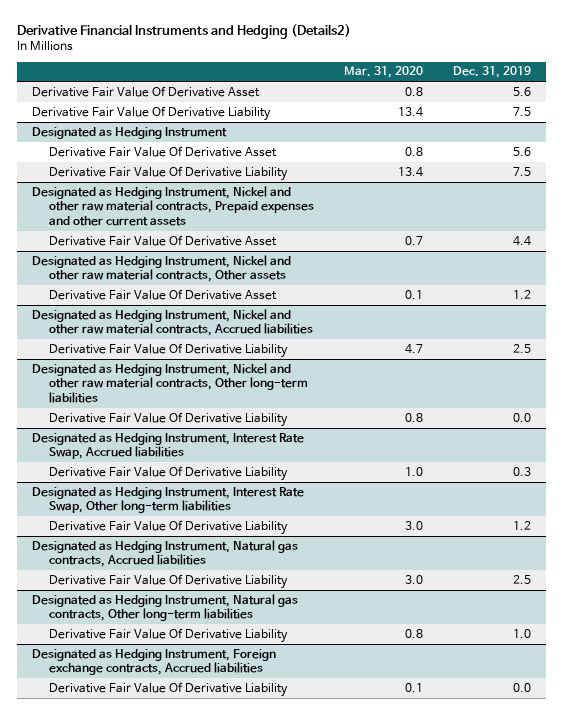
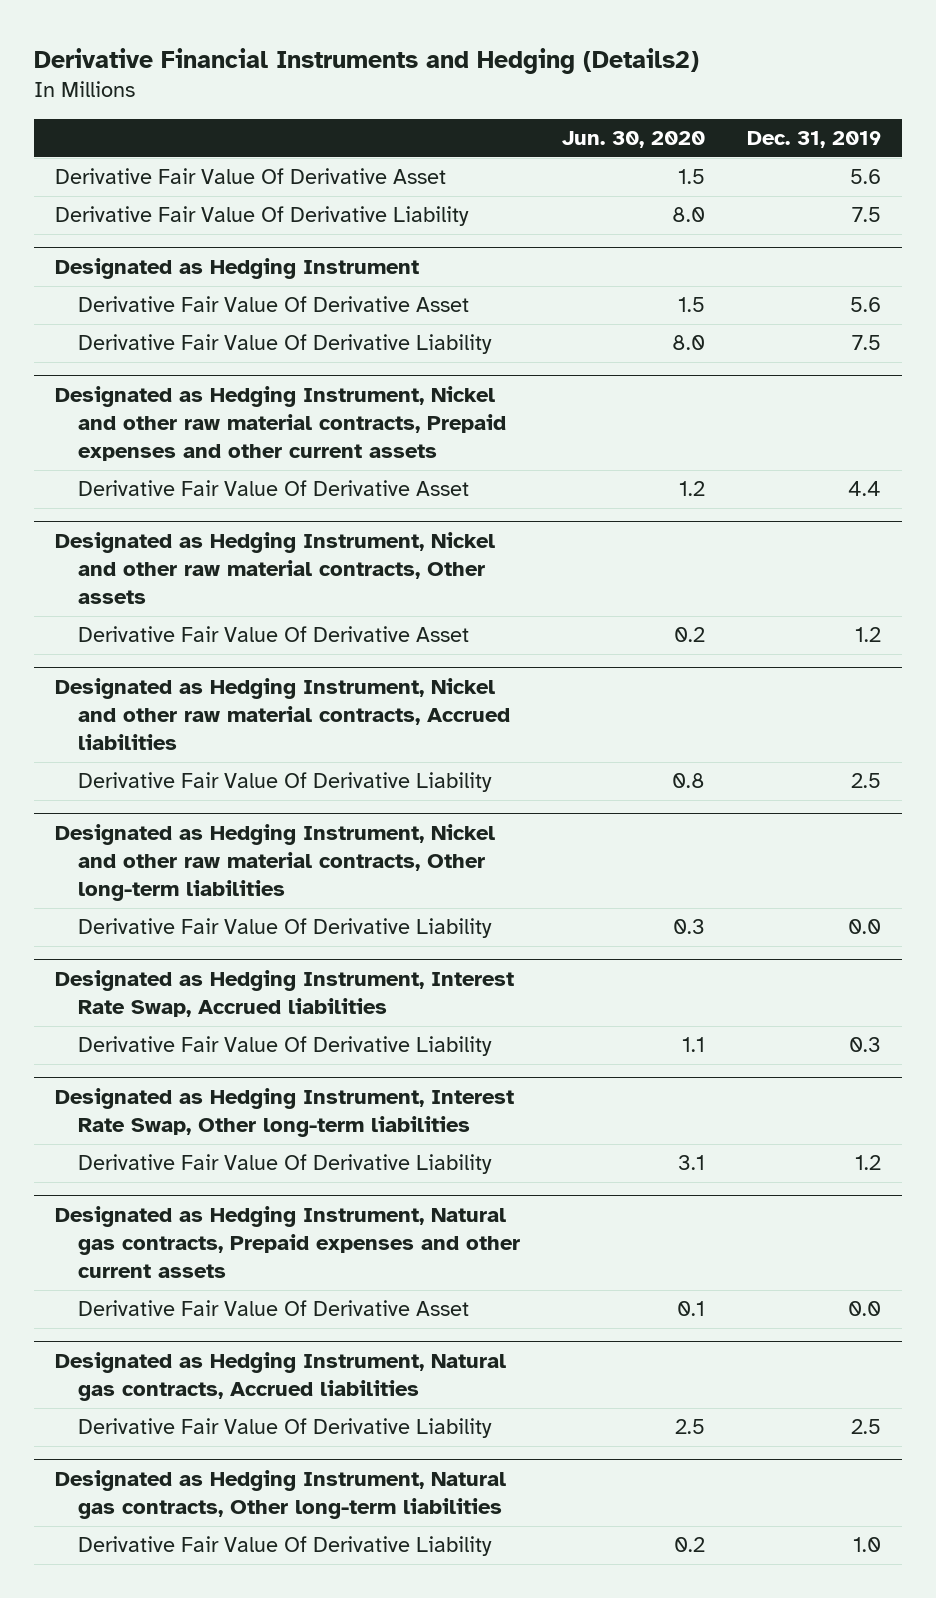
[344,66,424,79] Mar. 31, 2020 -> none
none -> [561,131,705,149] Jun. 30, 2020
none -> [55,1206,520,1279] Designated as Hedging Instrument, Natural gas contracts, Prepaid expenses and other current assets
none -> [77,1300,469,1317] Derivative Fair Value Of Derivative Asset
[32,648,277,676] Designated as Hedging Instrument, Foreign exchange contracts, Accrued liabilities -> none
[49,681,289,697] Derivative Fair Value Of Derivative Liability -> none

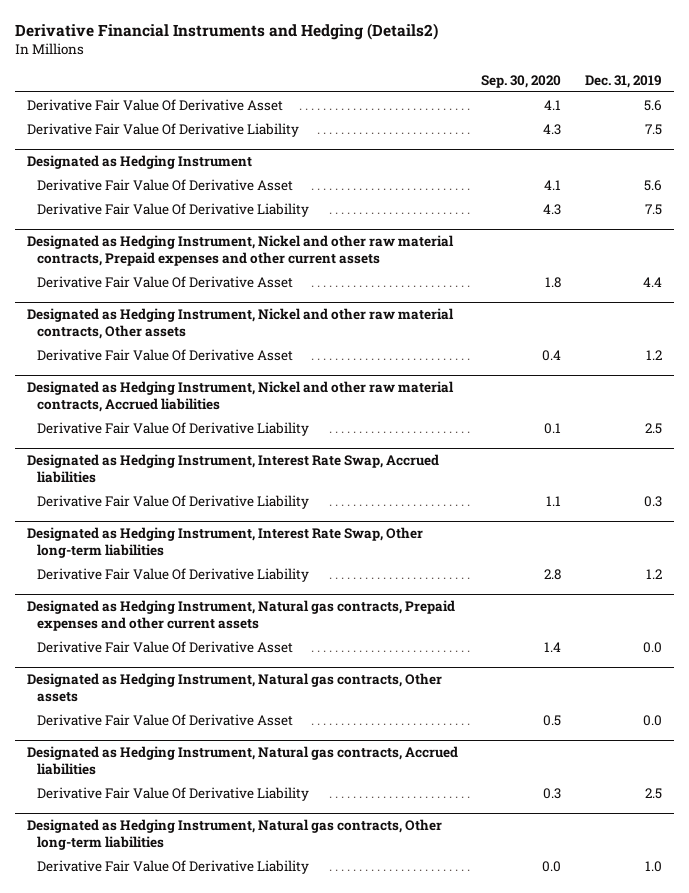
[561,131,705,149] Jun. 30, 2020 -> none
none -> [481,74,562,88] Sep. 30, 2020
[55,824,496,902] Designated as Hedging Instrument, Nickel and other raw material contracts, Other long-term liabilities -> none
[77,918,492,939] Derivative Fair Value Of Derivative Liability -> none
none -> [26,673,442,703] Designated as Hedging Instrument, Natural gas contracts, Other assets
none -> [36,713,293,726] Derivative Fair Value Of Derivative Asset

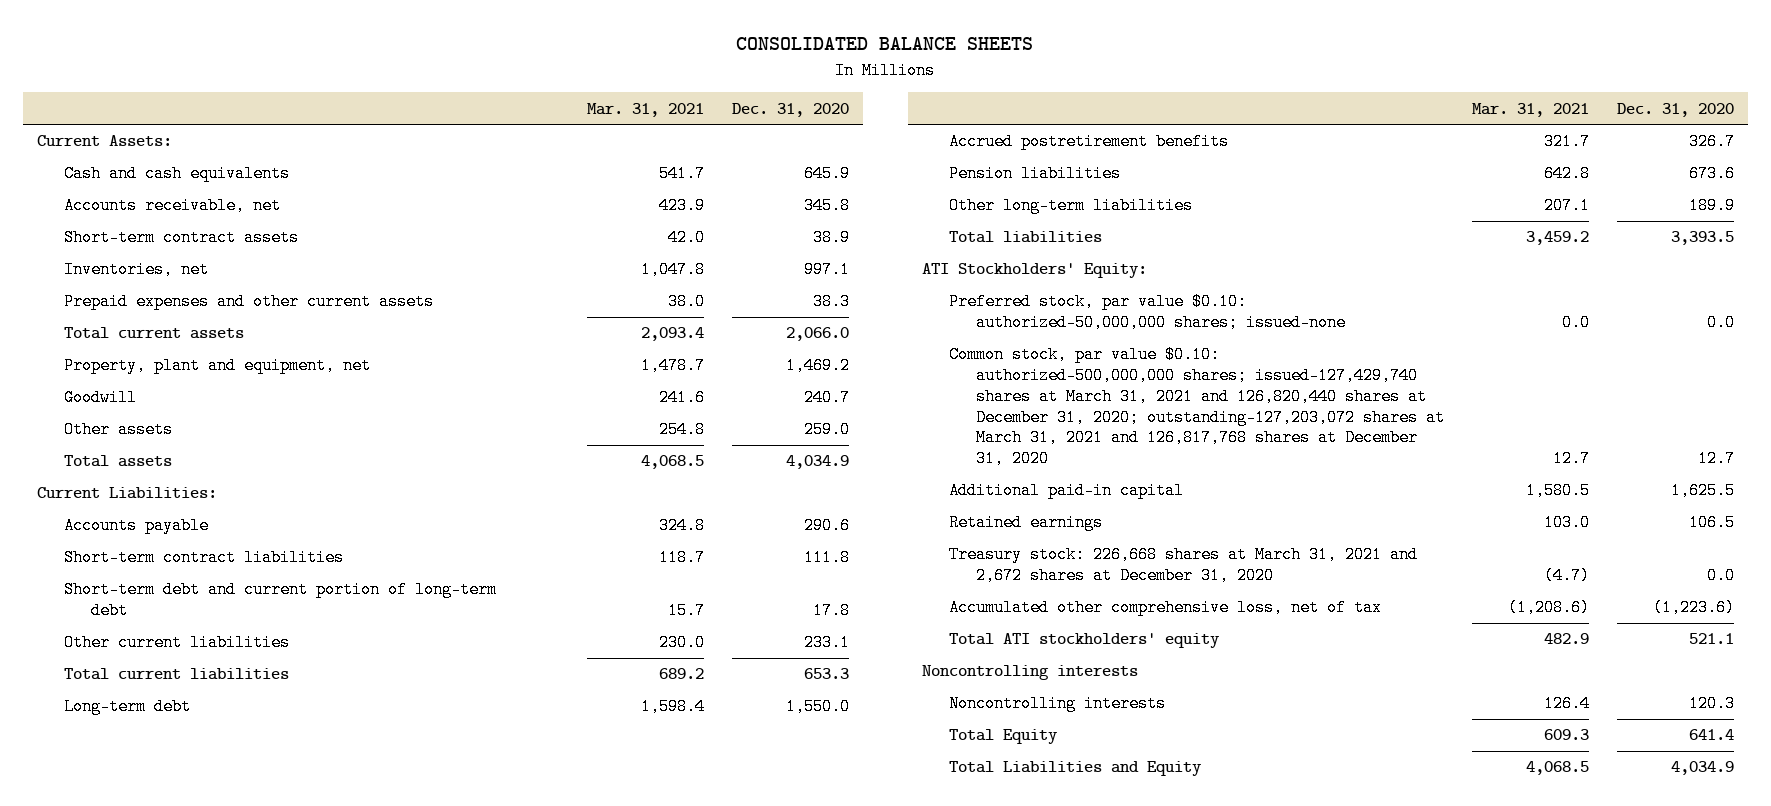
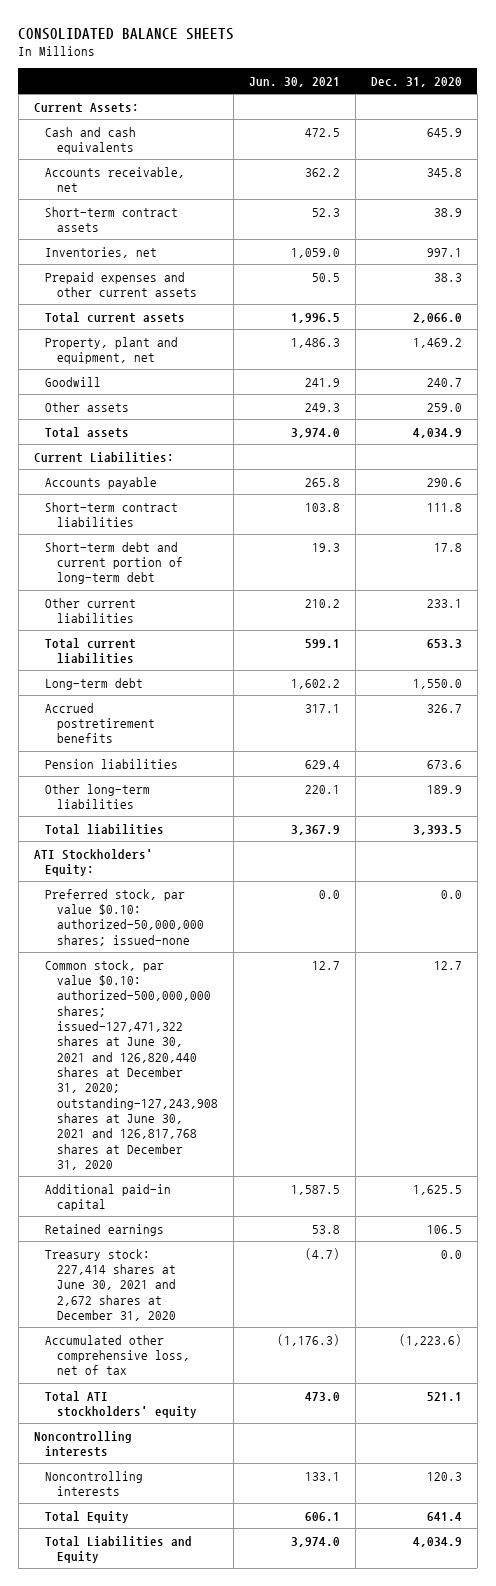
[586,102,704,117] Mar. 31, 2021 -> none
none -> [248,76,340,87] Jun. 30, 2021
[948,346,1445,468] Common stock, par value $0.10: authorized-500,000,000 shares; issued-127,429,740 shares at March 31, 2021 and 126,820,440 shares at December 31, 2020; outstanding-127,203,072 shares at March 31, 2021 and 126,817,768 shares at December 31, 2020 -> [45,959,218,1170] Common stock, par value $0.10: authorized-500,000,000 shares; issued-127,471,322 shares at June 30, 2021 and 126,820,440 shares at December 31, 2020; outstanding-127,243,908 shares at June 30, 2021 and 126,817,768 shares at December 31, 2020
[948,546,1418,585] Treasury stock: 226,668 shares at March 31, 2021 and 2,672 shares at December 31, 2020 -> [45,1248,176,1321] Treasury stock: 227,414 shares at June 30, 2021 and 2,672 shares at December 31, 2020

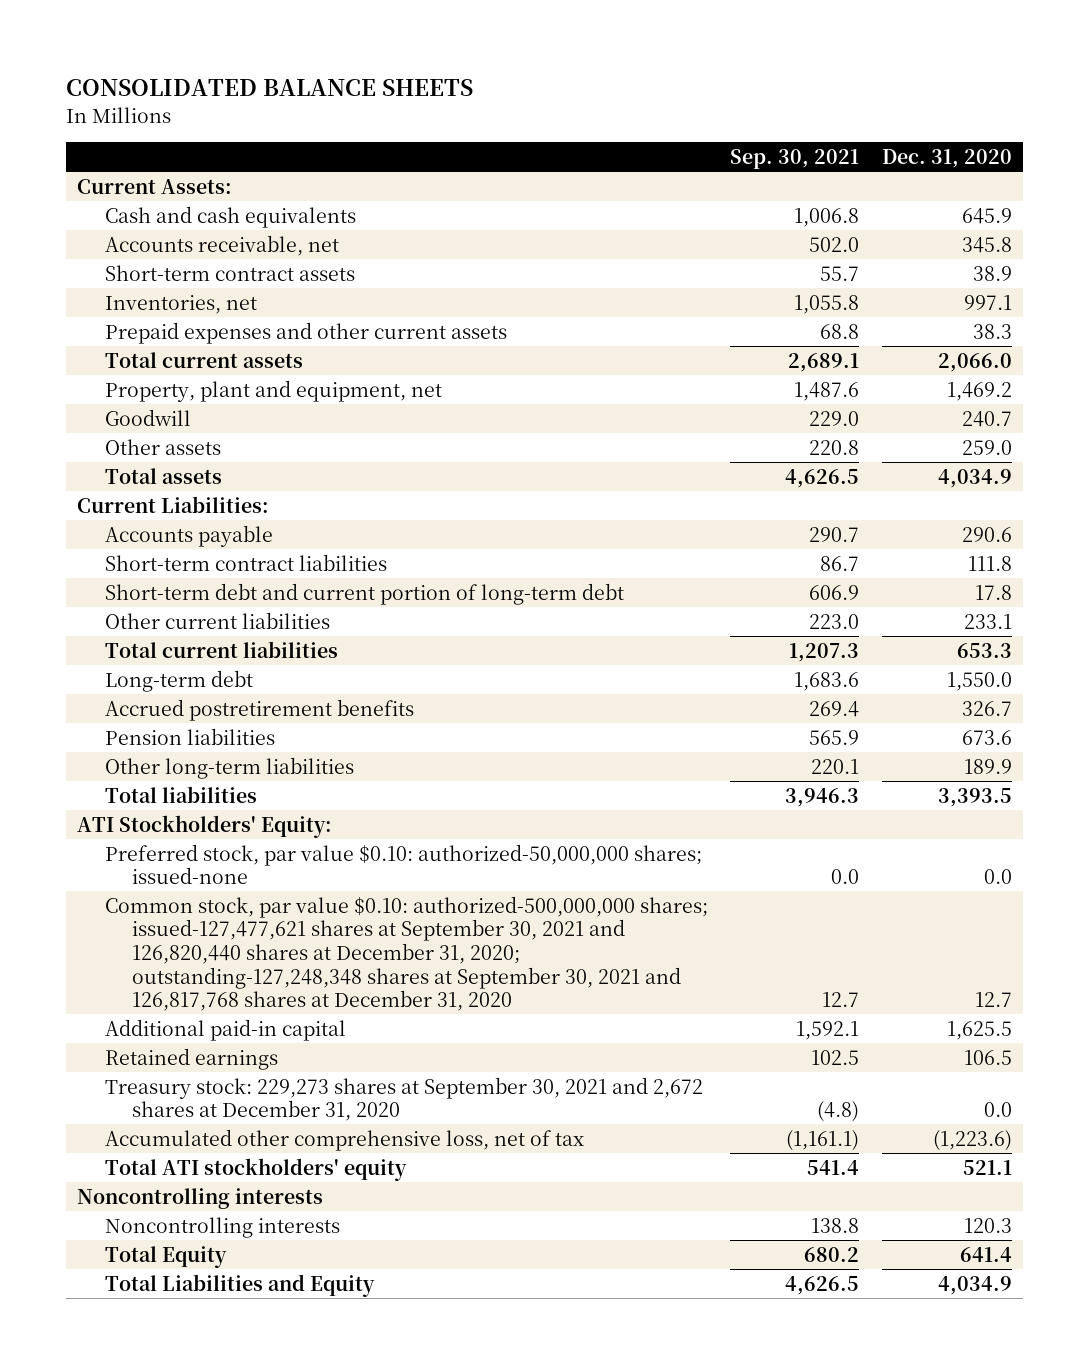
[248,76,340,87] Jun. 30, 2021 -> none
none -> [730,148,860,169] Sep. 30, 2021
[45,959,218,1170] Common stock, par value $0.10: authorized-500,000,000 shares; issued-127,471,322 shares at June 30, 2021 and 126,820,440 shares at December 31, 2020; outstanding-127,243,908 shares at June 30, 2021 and 126,817,768 shares at December 31, 2020 -> [104,895,708,1012] Common stock, par value $0.10: authorized-500,000,000 shares; issued-127,477,621 shares at September 30, 2021 and 126,820,440 shares at December 31, 2020; outstanding-127,248,348 shares at September 30, 2021 and 126,817,768 shares at December 31, 2020
[45,1248,176,1321] Treasury stock: 227,414 shares at June 30, 2021 and 2,672 shares at December 31, 2020 -> [104,1076,703,1122] Treasury stock: 229,273 shares at September 30, 2021 and 2,672 shares at December 31, 2020

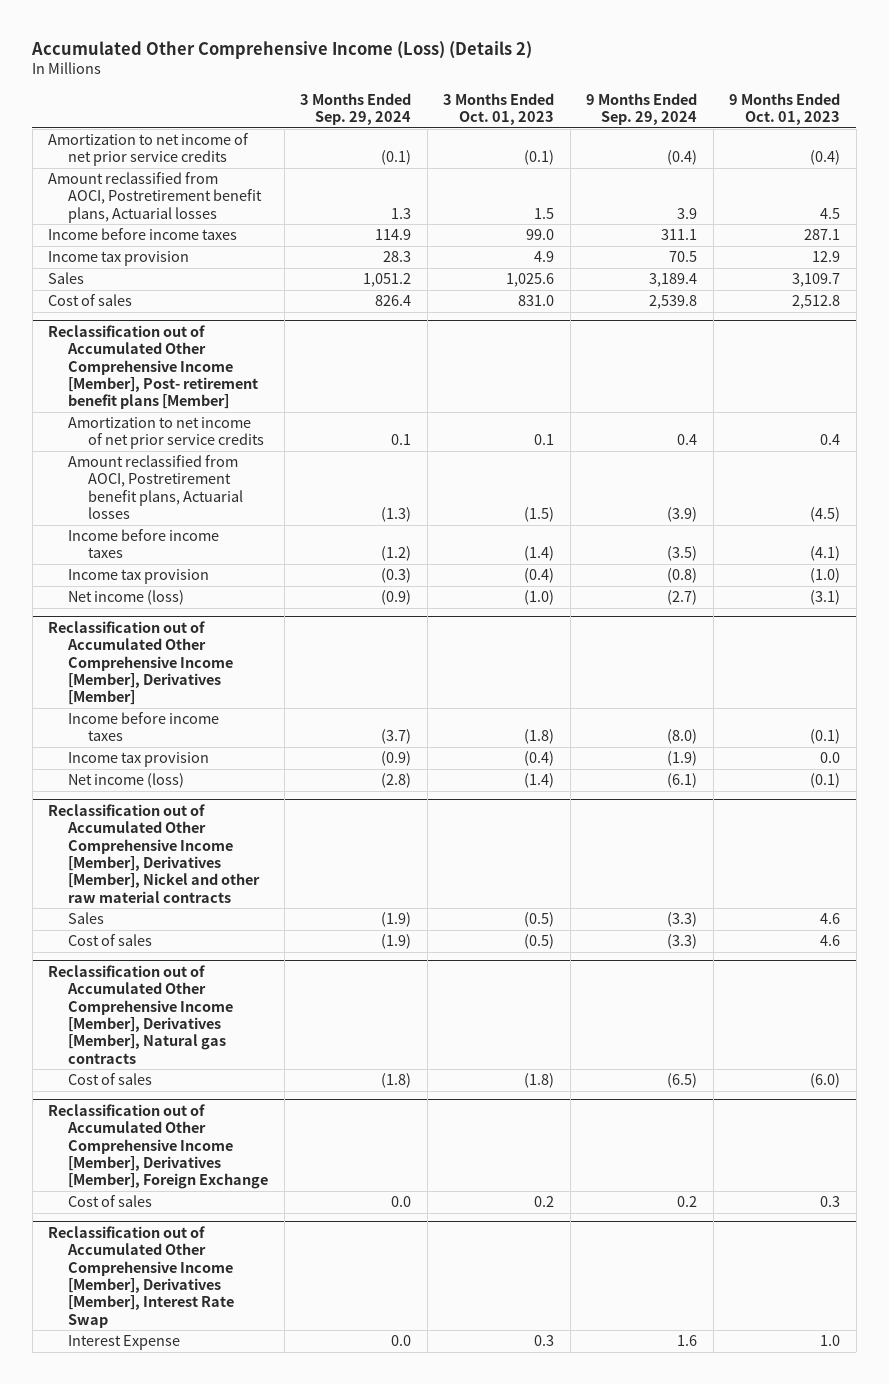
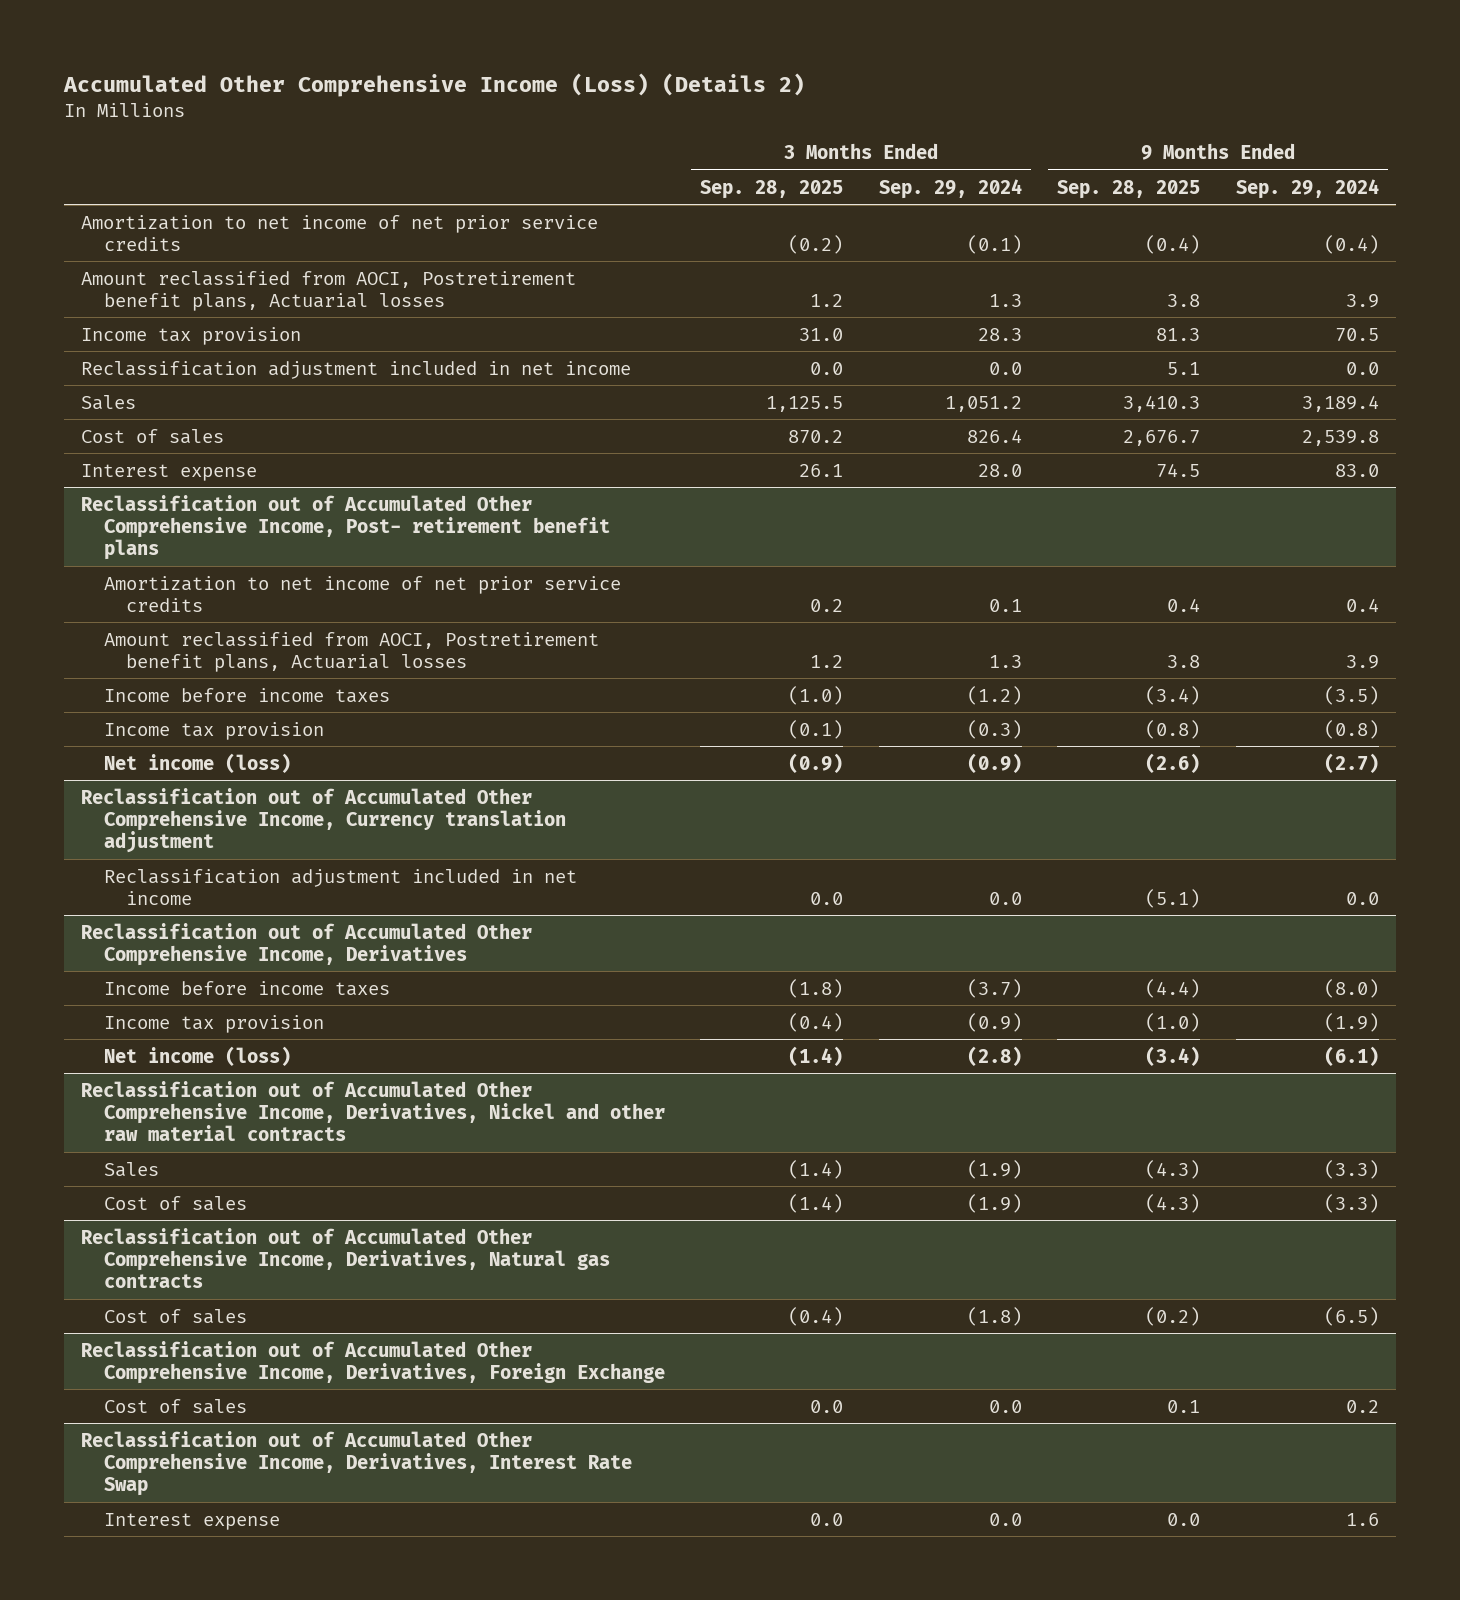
[443,92,555,125] 3 Months Ended Oct. 01, 2023 -> none
[729,92,841,125] 9 Months Ended Oct. 01, 2023 -> none
none -> [700,179,844,199] Sep. 28, 2025
none -> [1057,179,1201,199] Sep. 28, 2025
[48,228,238,241] Income before income taxes -> none
none -> [81,360,632,379] Reclassification adjustment included in net income
none -> [81,463,258,481] Interest expense
[48,324,259,410] Reclassification out of Accumulated Other Comprehensive Income [Member], Post- retirement benefit plans [Member] -> [81,494,610,560] Reclassification out of Accumulated Other Comprehensive Income, Post- retirement benefit plans
[381,507,412,523] (1.3) -> [988,654,1022,668] 1.3
[667,507,698,523] (3.9) -> [1345,654,1379,669] 3.9
none -> [81,787,566,853] Reclassification out of Accumulated Other Comprehensive Income, Currency translation adjustment
none -> [103,868,577,905] Reclassification adjustment included in net income
[48,620,234,706] Reclassification out of Accumulated Other Comprehensive Income [Member], Derivatives [Member] -> [81,922,533,966] Reclassification out of Accumulated Other Comprehensive Income, Derivatives
[48,803,261,903] Reclassification out of Accumulated Other Comprehensive Income [Member], Derivatives [Member], Nickel and other raw material contracts -> [81,1080,665,1141] Reclassification out of Accumulated Other Comprehensive Income, Derivatives, Nickel and other raw material contracts
[48,964,234,1064] Reclassification out of Accumulated Other Comprehensive Income [Member], Derivatives [Member], Natural gas contracts -> [81,1227,610,1288] Reclassification out of Accumulated Other Comprehensive Income, Derivatives, Natural gas contracts
[48,1103,269,1190] Reclassification out of Accumulated Other Comprehensive Income [Member], Derivatives [Member], Foreign Exchange -> [81,1340,665,1384] Reclassification out of Accumulated Other Comprehensive Income, Derivatives, Foreign Exchange
[48,1225,235,1328] Reclassification out of Accumulated Other Comprehensive Income [Member], Derivatives [Member], Interest Rate Swap -> [81,1430,632,1496] Reclassification out of Accumulated Other Comprehensive Income, Derivatives, Interest Rate Swap
[68,1335,181,1351] Interest Expense -> [103,1512,280,1530] Interest expense

